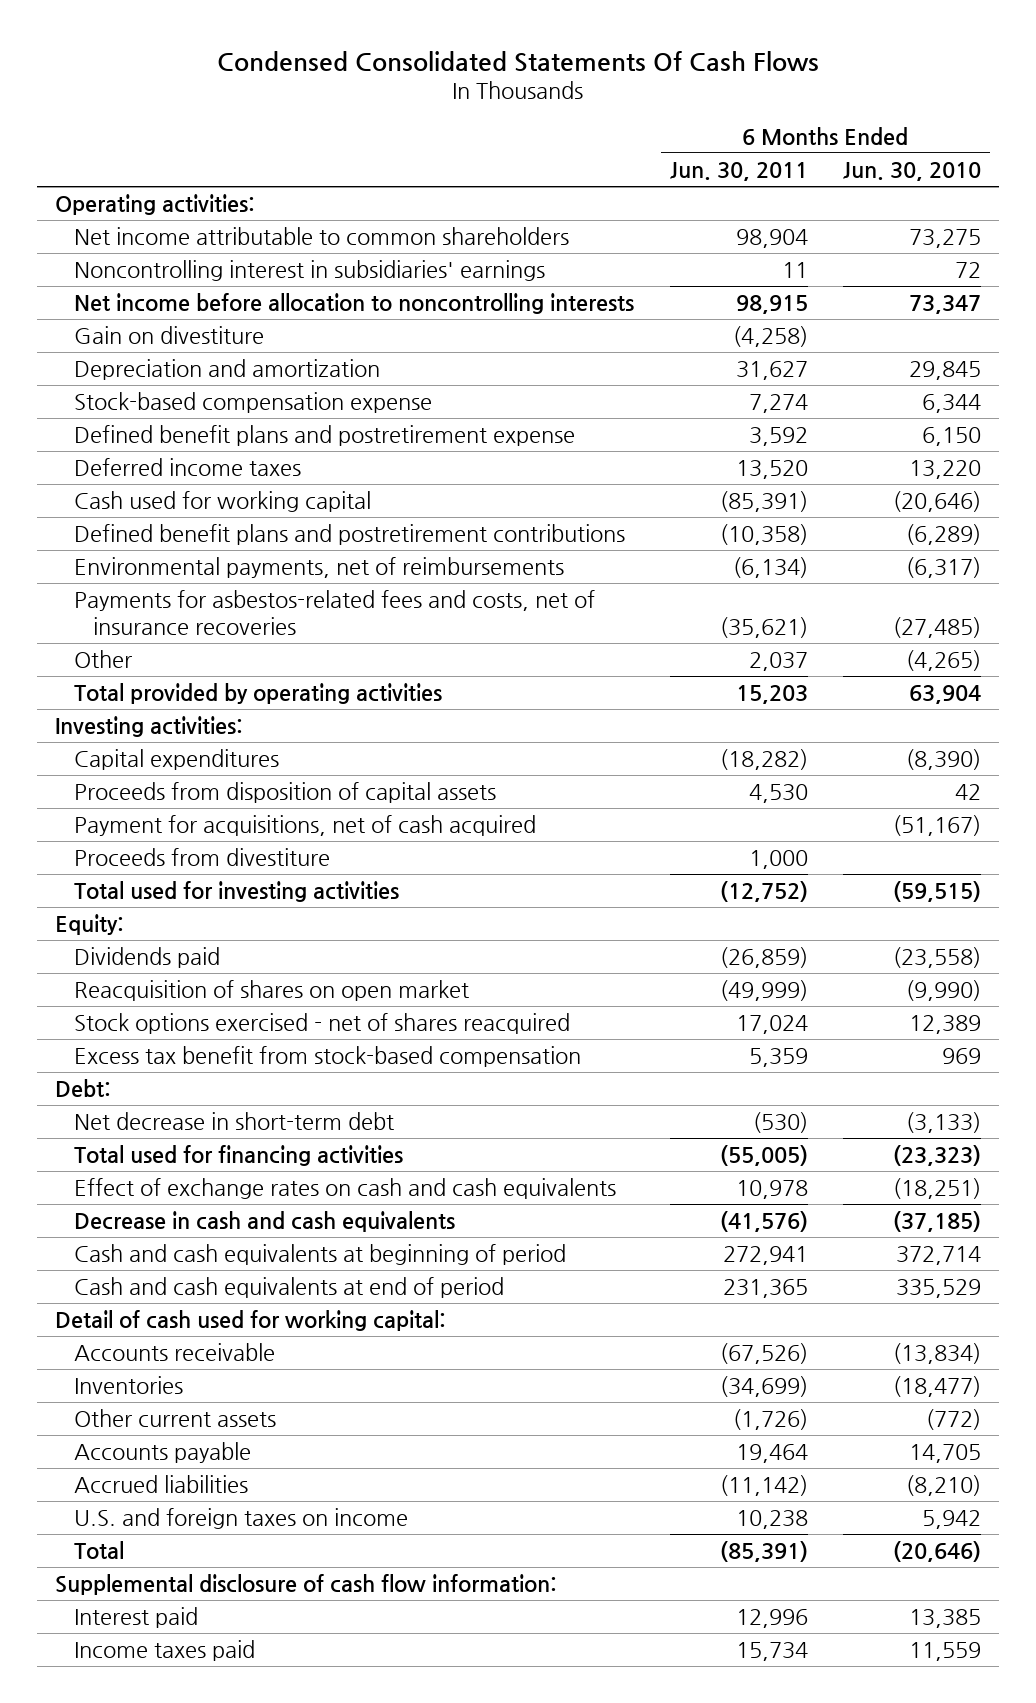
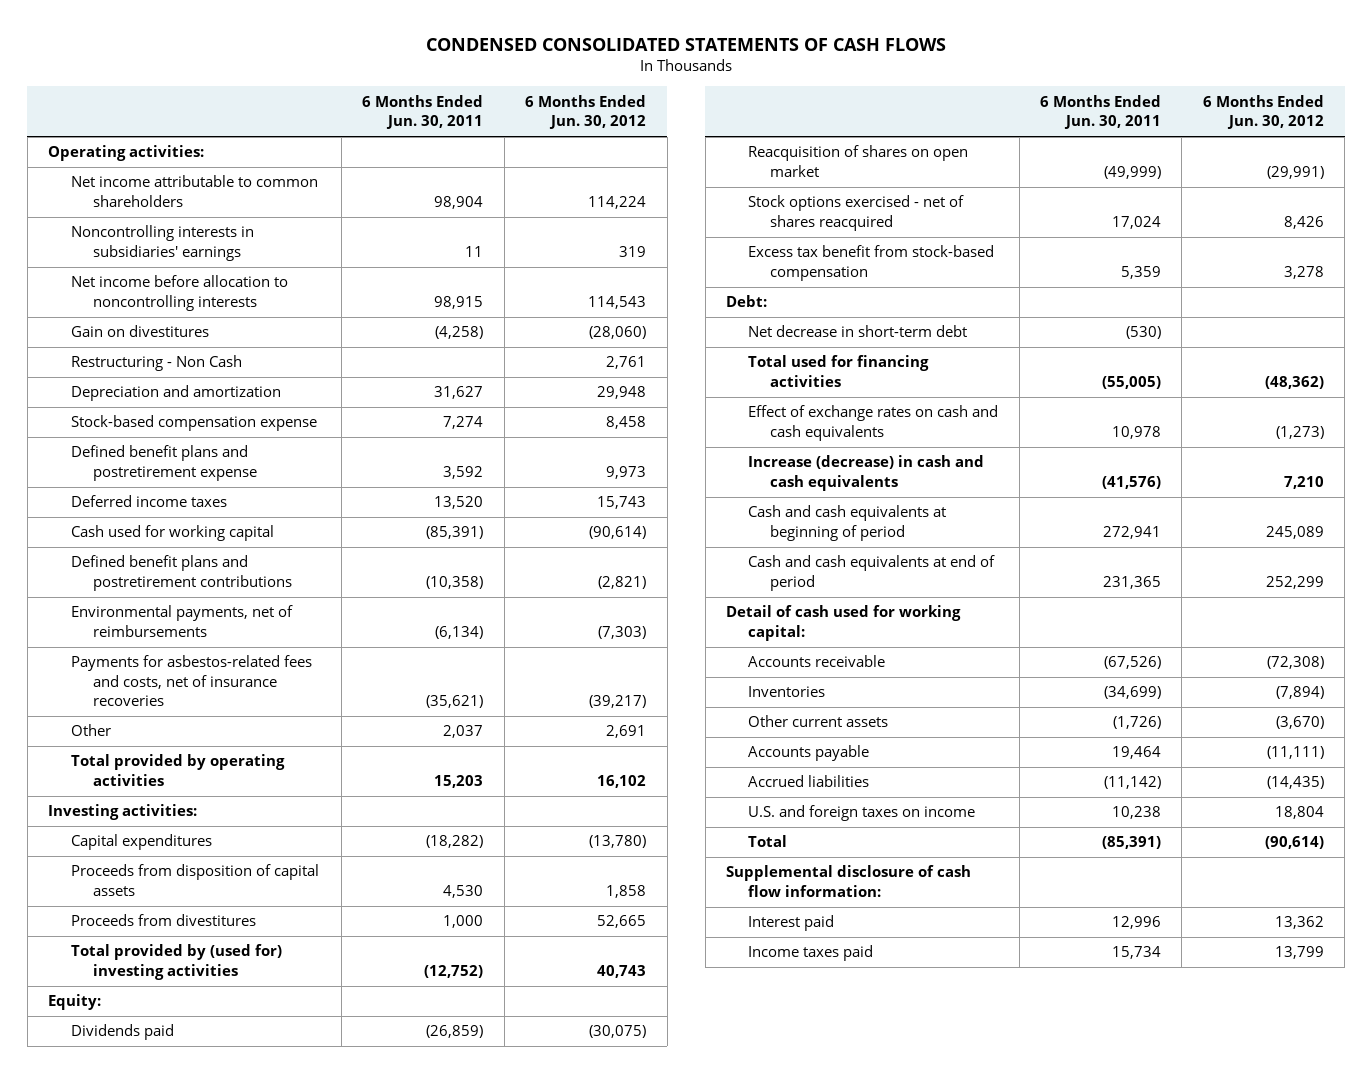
[217,50,820,72] Condensed Consolidated Statements Of Cash Flows -> [426,37,947,51] CONDENSED CONSOLIDATED STATEMENTS OF CASH FLOWS
[843,161,982,181] Jun. 30, 2010 -> none
none -> [525,94,647,130] 6 Months Ended Jun. 30, 2012
[73,260,545,282] Noncontrolling interest in subsidiaries' earnings -> [70,225,254,261] Noncontrolling interests in subsidiaries' earnings
[73,326,264,345] Gain on divestiture -> [70,325,209,338] Gain on divestitures
none -> [70,355,242,372] Restructuring - Non Cash
[73,815,536,837] Payment for acquisitions, net of cash acquired -> none
[73,848,330,867] Proceeds from divestiture -> [70,914,256,927] Proceeds from divestitures
[73,881,399,903] Total used for investing activities -> [70,944,282,980] Total provided by (used for) investing activities
[73,1211,455,1233] Decrease in cash and cash equivalents -> [748,455,985,491] Increase (decrease) in cash and cash equivalents

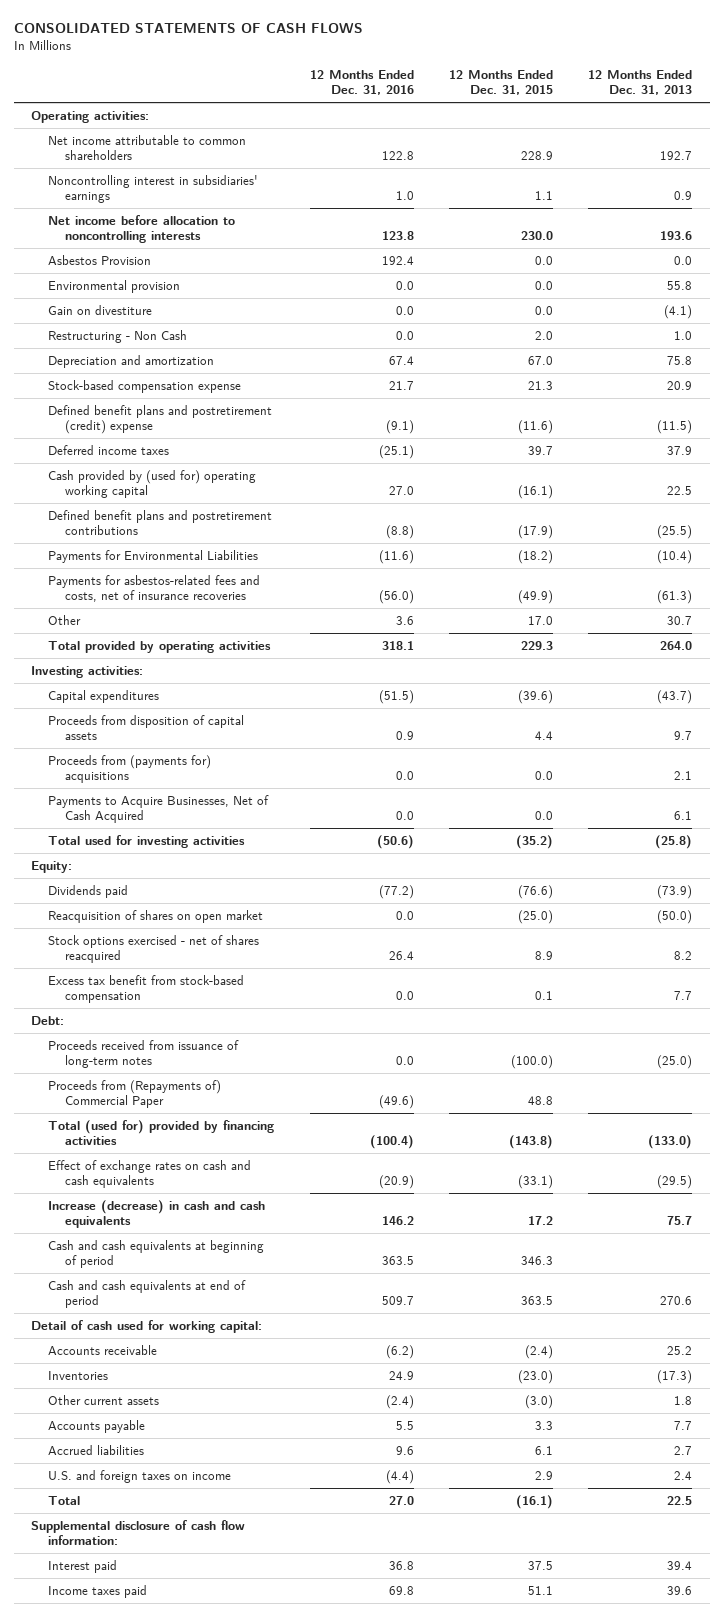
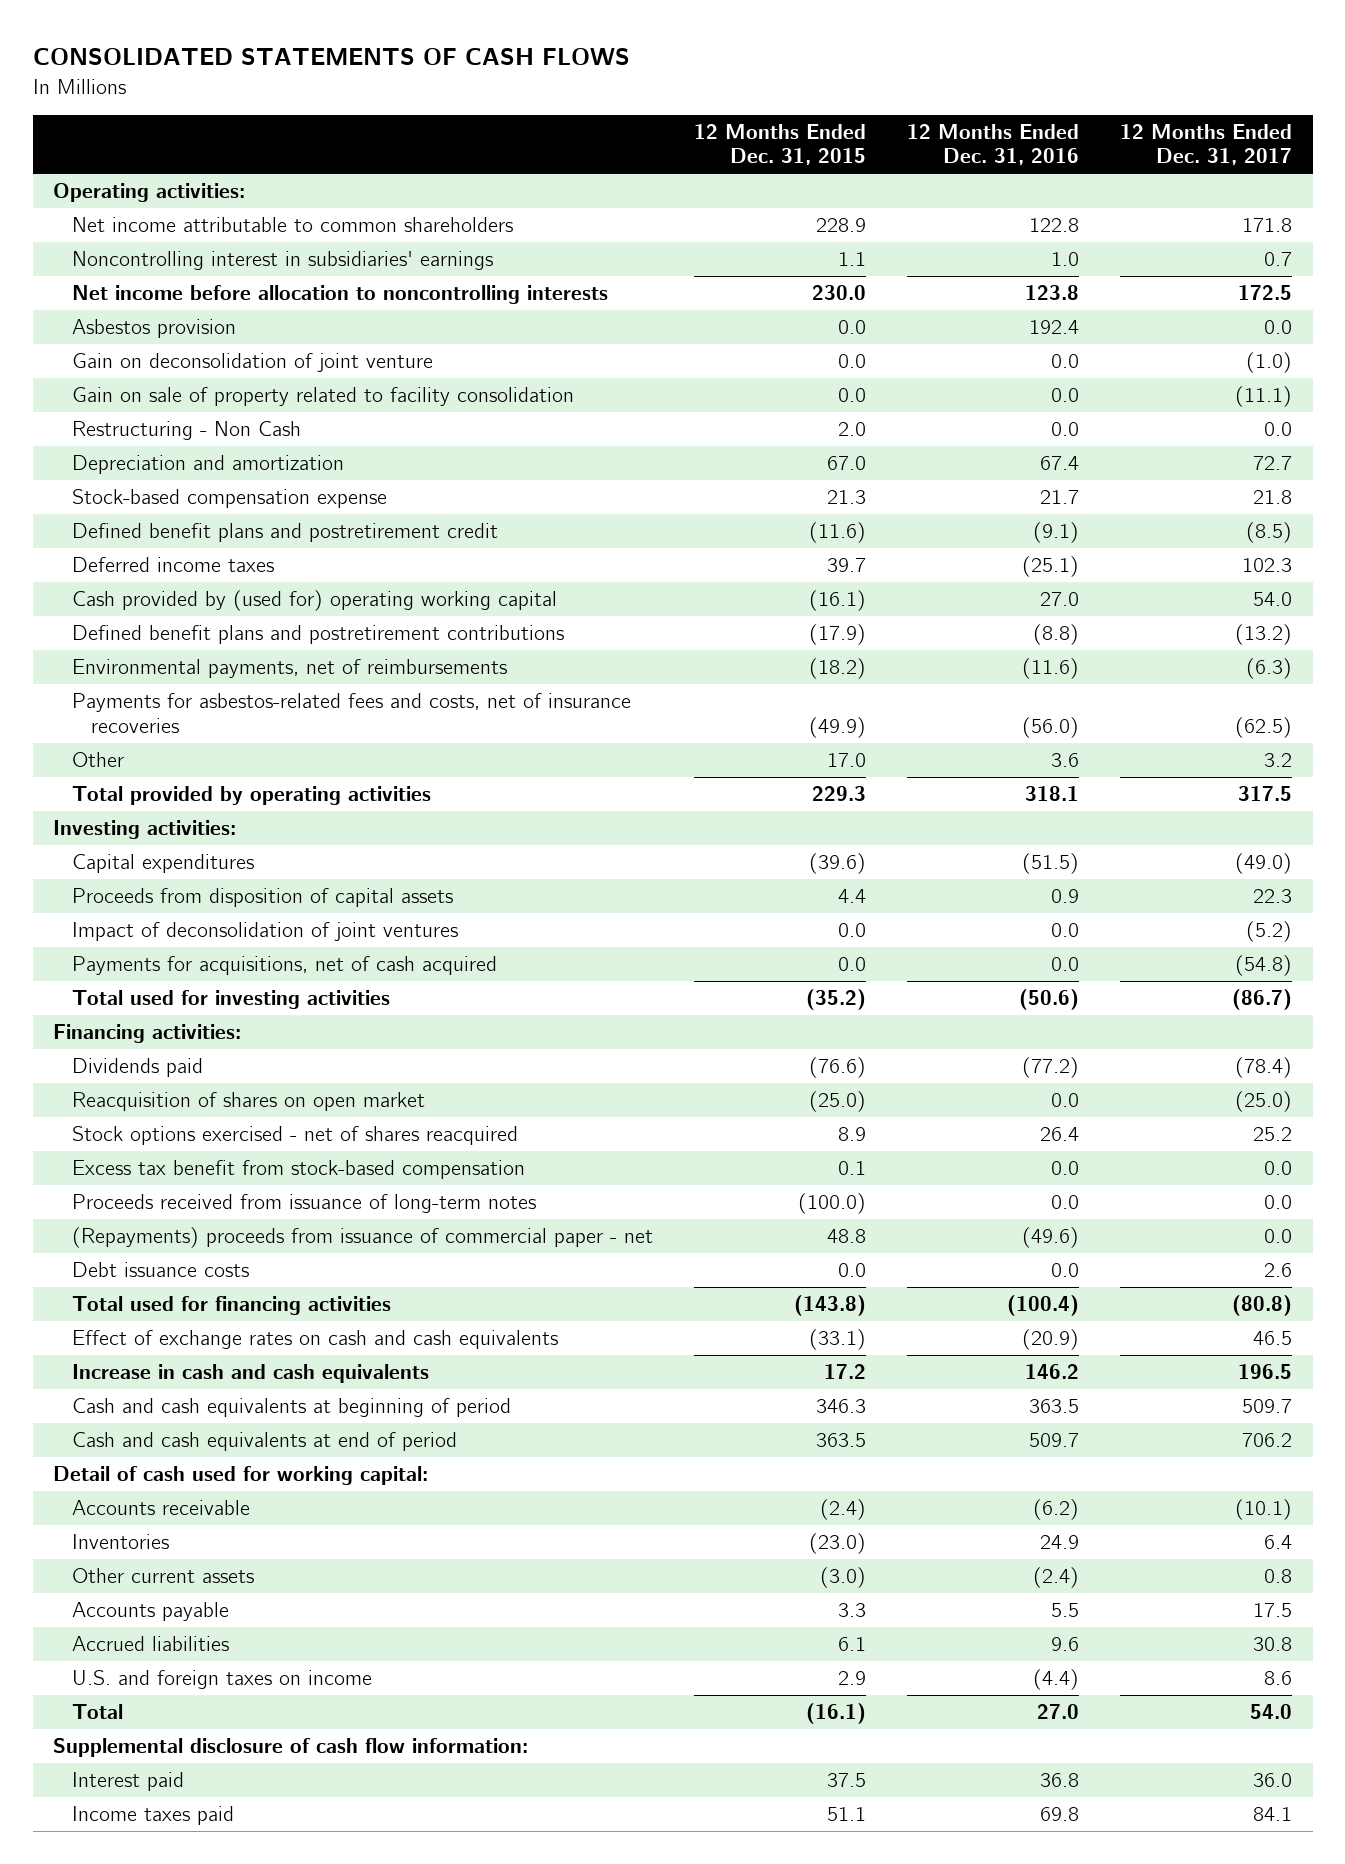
[588,69,693,95] 12 Months Ended Dec. 31, 2013 -> none
none -> [1120,123,1293,166] 12 Months Ended Dec. 31, 2017
[48,279,181,293] Environmental provision -> none
[48,304,153,315] Gain on divestiture -> none
[48,254,152,265] Asbestos Provision -> [72,319,237,339] Asbestos provision
none -> [72,353,434,373] Gain on deconsolidation of joint venture
none -> [72,387,575,407] Gain on sale of property related to facility consolidation
[48,404,273,434] Defined benefit plans and postretirement (credit) expense -> [72,523,499,543] Defined benefit plans and postretirement credit
[48,549,259,563] Payments for Environmental Liabilities -> [72,659,508,679] Environmental payments, net of reimbursements
[48,754,212,783] Proceeds from (payments for) acquisitions -> none
none -> [72,922,459,942] Impact of deconsolidation of joint ventures
[48,794,270,823] Payments to Acquire Businesses, Net of Cash Acquired -> [72,956,498,976] Payments for acquisitions, net of cash acquired
[31,860,73,873] Equity: -> none
none -> [53,1024,242,1044] Financing activities:
[31,1015,65,1025] Debt: -> none
[48,1079,222,1108] Proceeds from (Repayments of) Commercial Paper -> [72,1227,654,1249] (Repayments) proceeds from issuance of commercial paper - net
none -> [72,1262,250,1278] Debt issuance costs
[48,1119,275,1145] Total (used for) provided by financing activities -> [72,1296,392,1316] Total used for financing activities
[48,1199,266,1228] Increase (decrease) in cash and cash equivalents -> [72,1364,430,1384] Increase in cash and cash equivalents

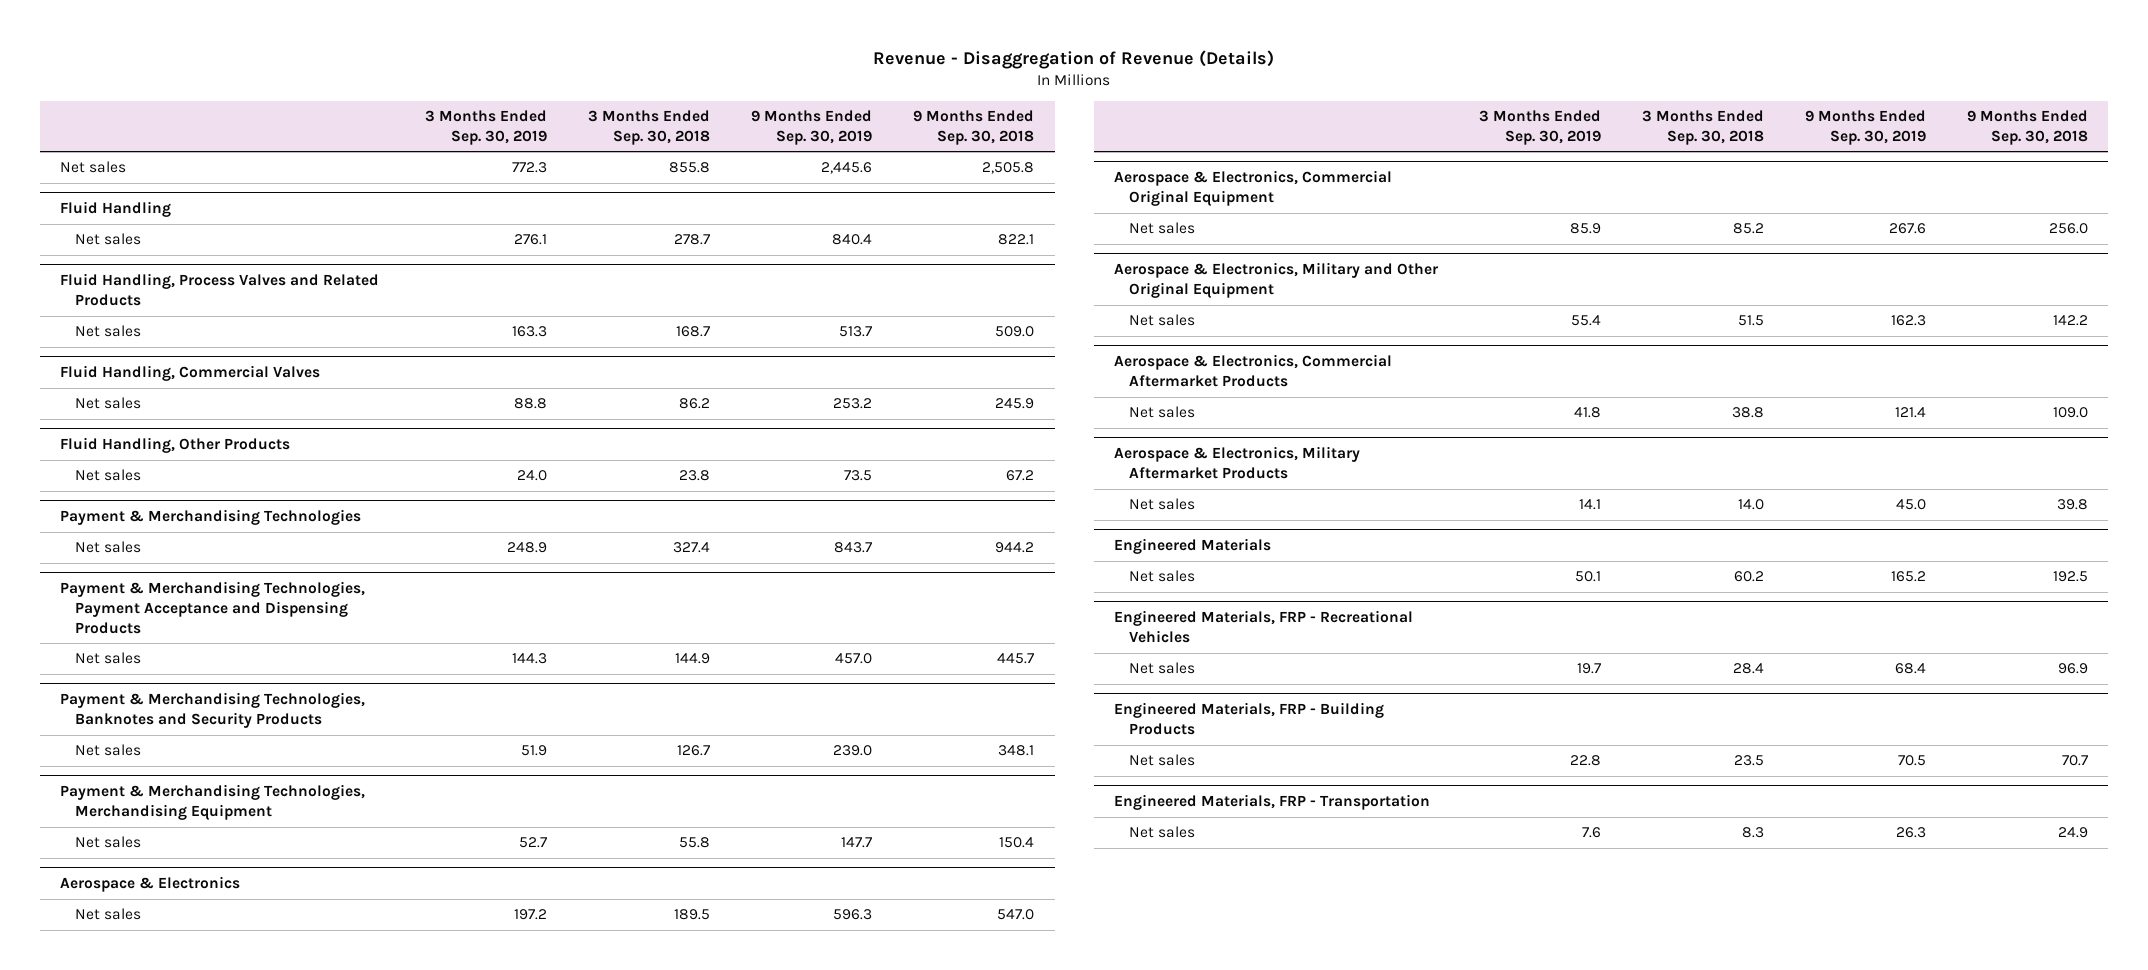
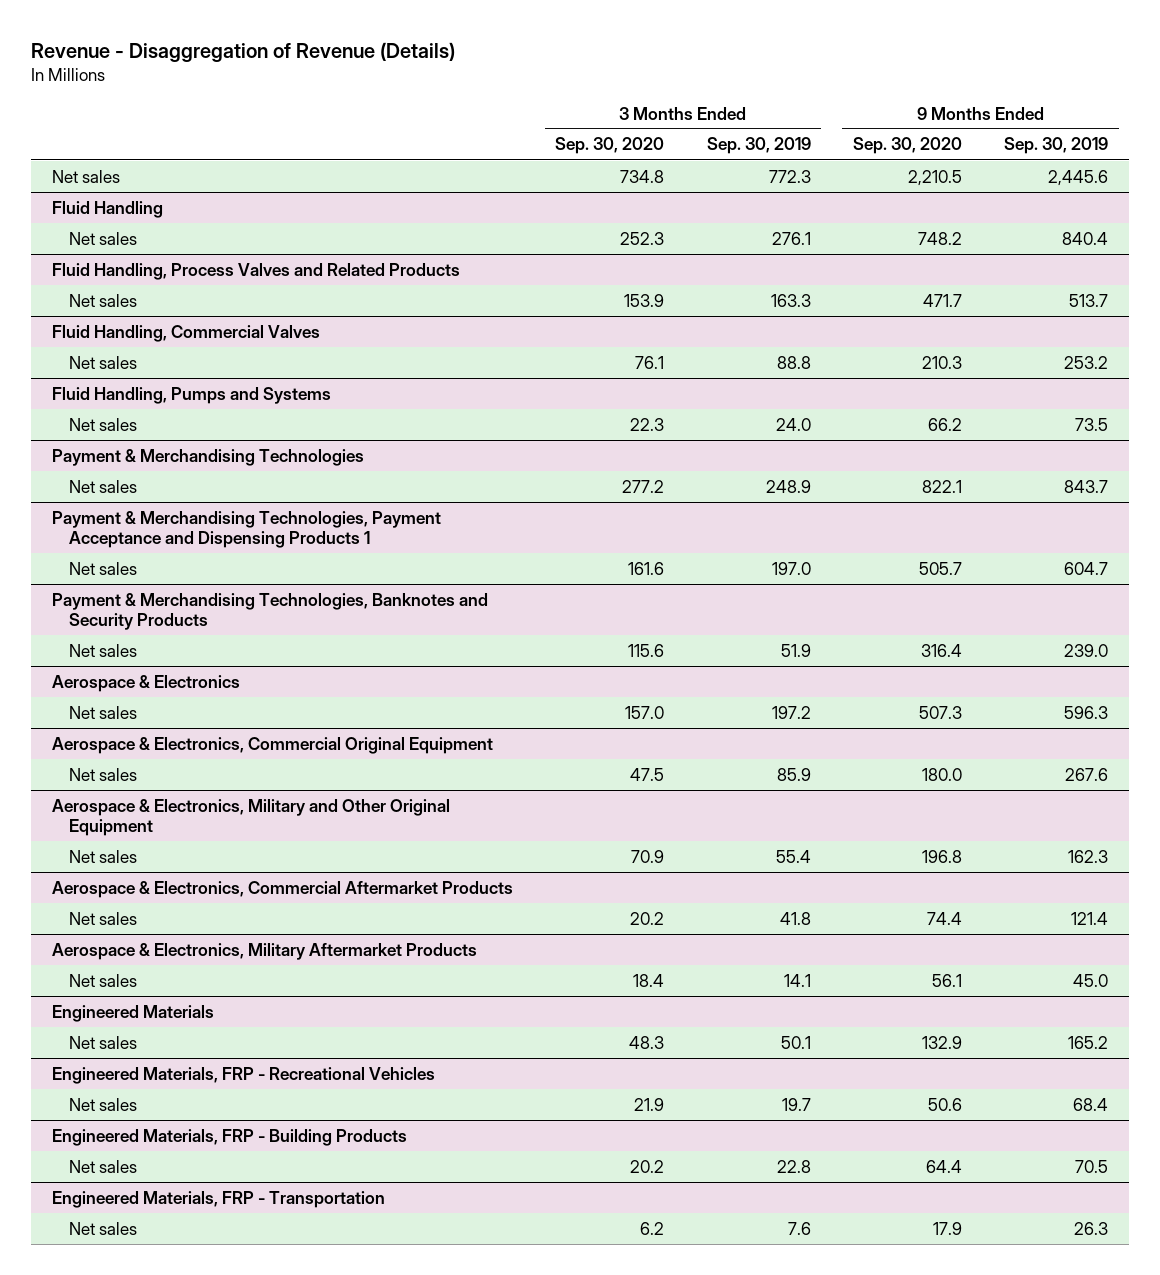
[588,109,711,145] 3 Months Ended Sep. 30, 2018 -> none
[913,109,1035,145] 9 Months Ended Sep. 30, 2018 -> none
none -> [555,137,665,155] Sep. 30, 2020
none -> [852,137,962,155] Sep. 30, 2020
[60,437,291,454] Fluid Handling, Other Products -> none
none -> [51,386,331,404] Fluid Handling, Pumps and Systems
[60,581,366,634] Payment & Merchandising Technologies, Payment Acceptance and Dispensing Products -> [51,510,441,549] Payment & Merchandising Technologies, Payment Acceptance and Dispensing Products 1
[512,653,548,665] 144.3 -> [771,561,811,575] 197.0
[835,653,873,665] 457.0 -> [1064,561,1109,575] 604.7
[60,784,366,820] Payment & Merchandising Technologies, Merchandising Equipment -> none
[75,836,142,849] Net sales -> none

